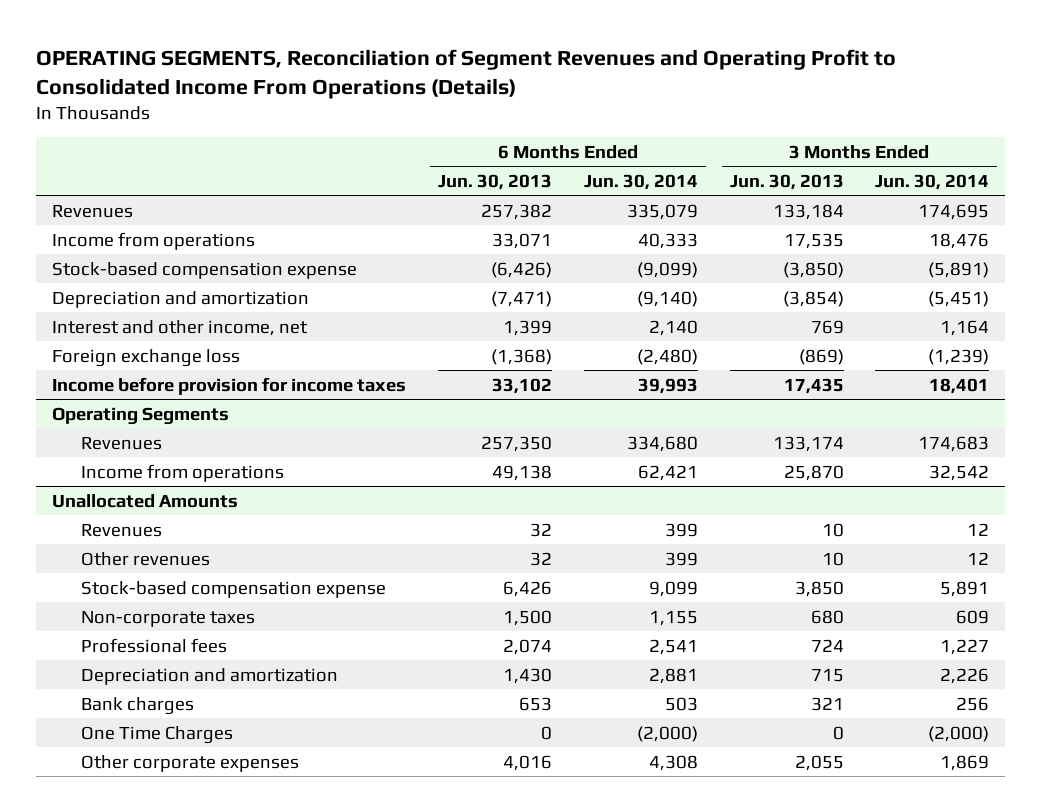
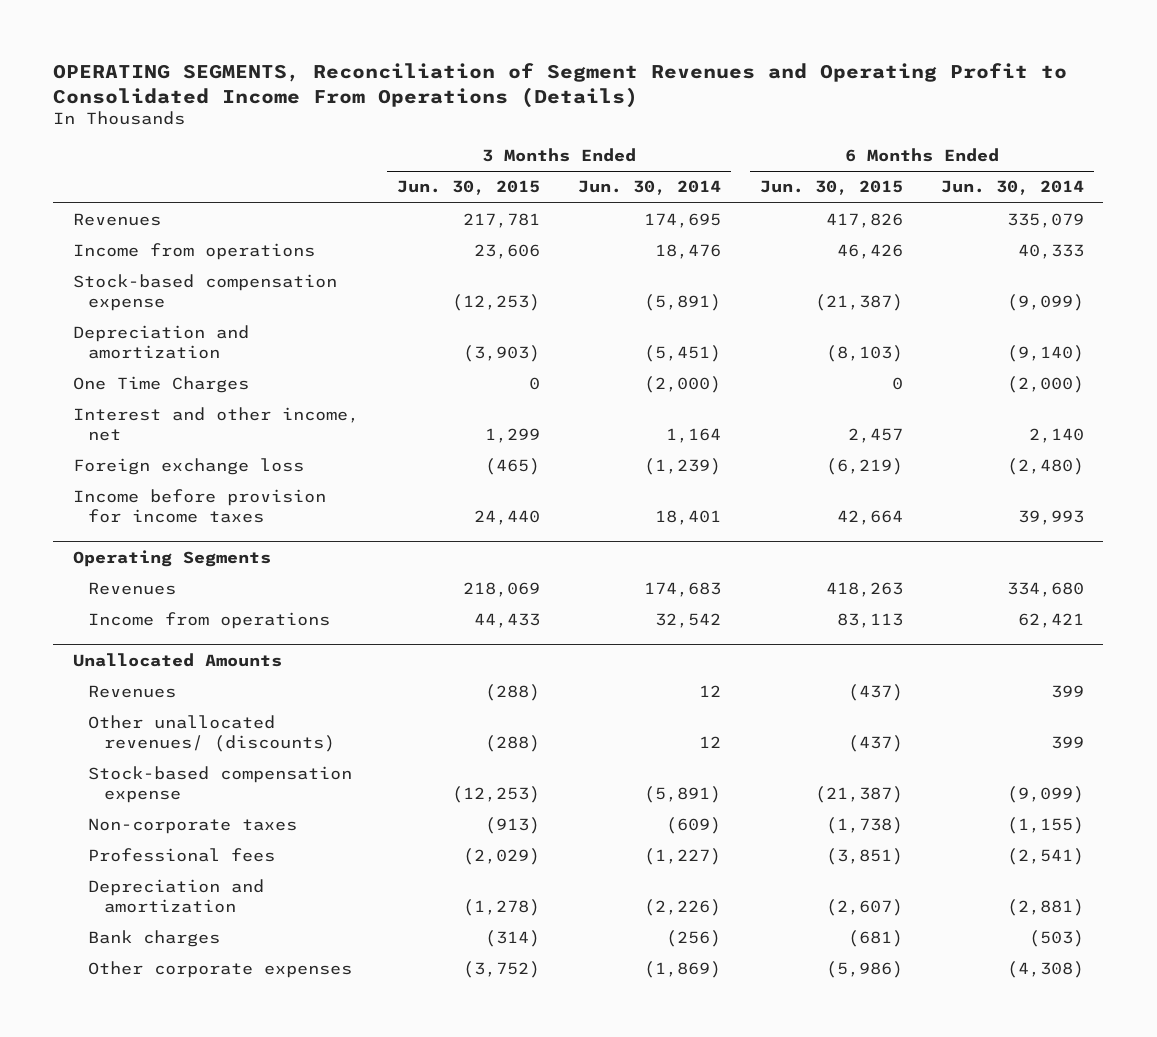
[437,173,552,190] Jun. 30, 2013 -> none
[729,173,844,190] Jun. 30, 2013 -> none
none -> [396,180,540,196] Jun. 30, 2015
none -> [759,180,903,196] Jun. 30, 2015
none -> [72,376,249,394] One Time Charges
[80,725,233,744] One Time Charges -> none
[80,551,210,566] Other revenues -> [88,715,336,752] Other unallocated revenues/ (discounts)
[648,580,698,597] 9,099 -> [1007,785,1085,803] (9,099)
[940,580,990,597] 5,891 -> [644,785,722,803] (5,891)
[648,610,698,626] 1,155 -> [1007,817,1085,835] (1,155)
[956,609,990,624] 609 -> [666,817,722,835] (609)
[648,638,698,655] 2,541 -> [1007,848,1085,866] (2,541)
[940,638,990,655] 1,227 -> [644,848,722,866] (1,227)
[648,667,698,684] 2,881 -> [1007,898,1085,916] (2,881)
[940,667,990,684] 2,226 -> [644,898,722,916] (2,226)
[664,696,698,711] 503 -> [1029,930,1085,948] (503)
[956,696,990,711] 256 -> [666,930,722,948] (256)
[648,754,698,771] 4,308 -> [1007,961,1085,979] (4,308)
[940,754,990,771] 1,869 -> [644,961,722,979] (1,869)

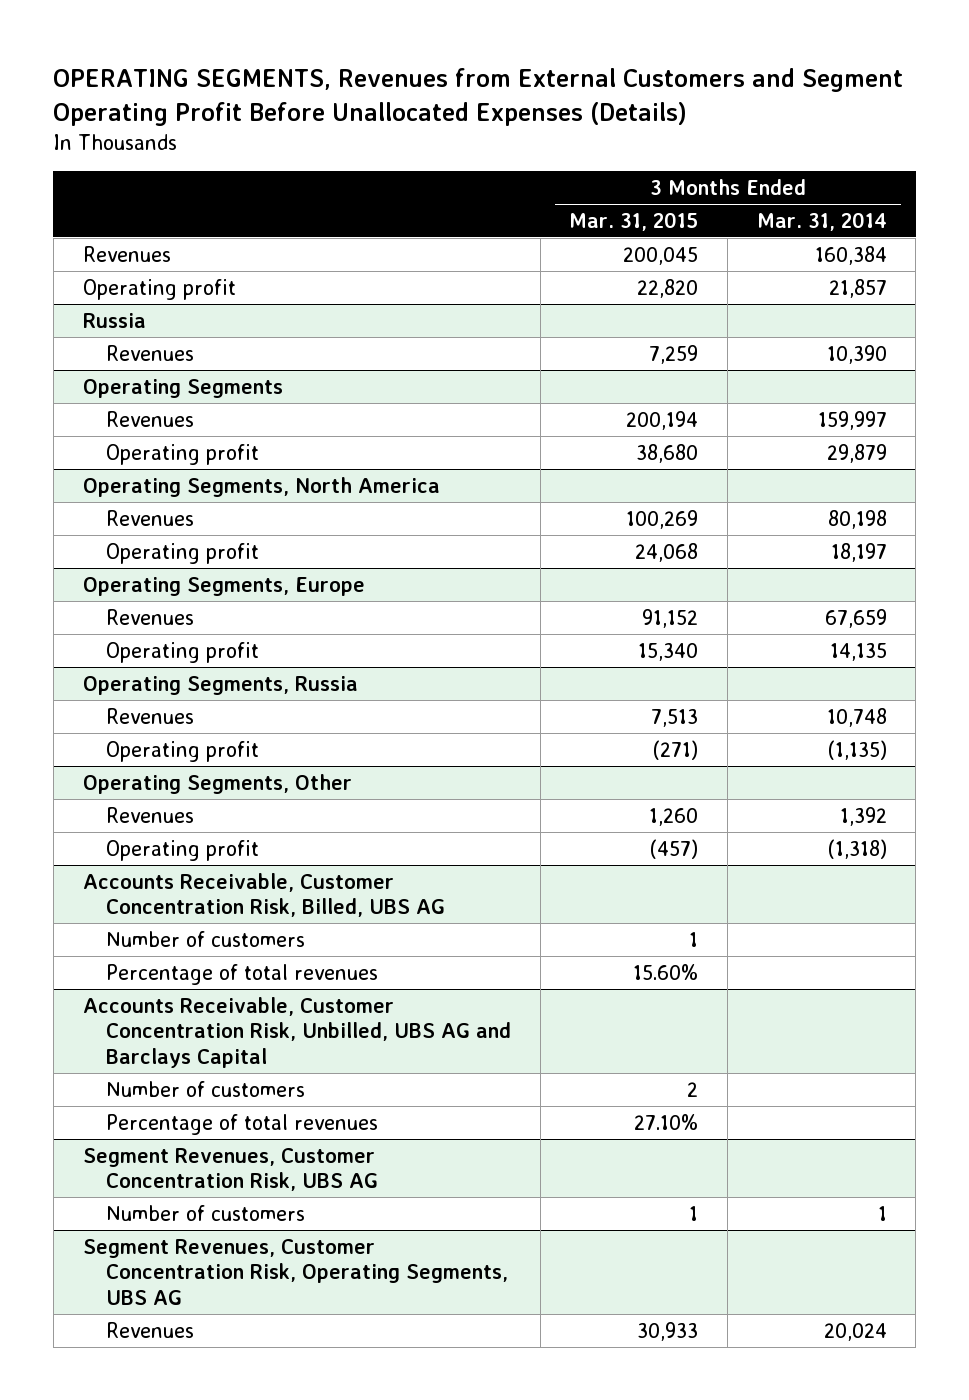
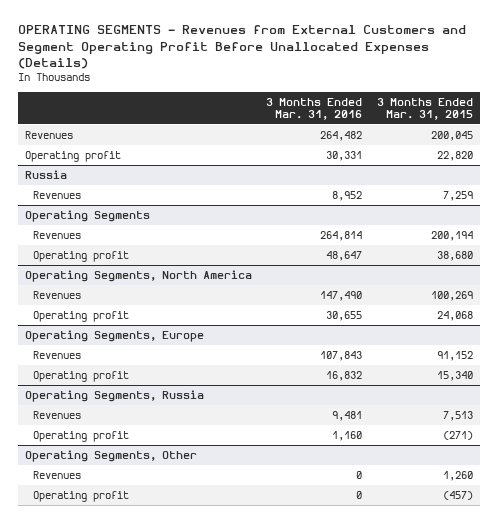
[53,68,904,126] OPERATING SEGMENTS, Revenues from External Customers and Segment Operating Profit Before Unallocated Expenses (Details) -> [17,25,466,70] OPERATING SEGMENTS - Revenues from External Customers and Segment Operating Profit Before Unallocated Expenses (Details)
[756,211,887,231] Mar. 31, 2014 -> none
none -> [266,97,363,121] 3 Months Ended Mar. 31, 2016
[82,872,446,918] Accounts Receivable, Customer Concentration Risk, Billed, UBS AG -> none
[106,930,306,947] Number of customers -> none
[106,963,379,985] Percentage of total revenues -> none
[82,996,512,1068] Accounts Receivable, Customer Concentration Risk, Unbilled, UBS AG and Barclays Capital -> none
[106,1080,306,1097] Number of customers -> none
[106,1113,379,1135] Percentage of total revenues -> none
[82,1147,379,1192] Segment Revenues, Customer Concentration Risk, UBS AG -> none
[106,1204,306,1221] Number of customers -> none
[82,1238,509,1305] Segment Revenues, Customer Concentration Risk, Operating Segments, UBS AG -> none
[106,1321,195,1338] Revenues -> none

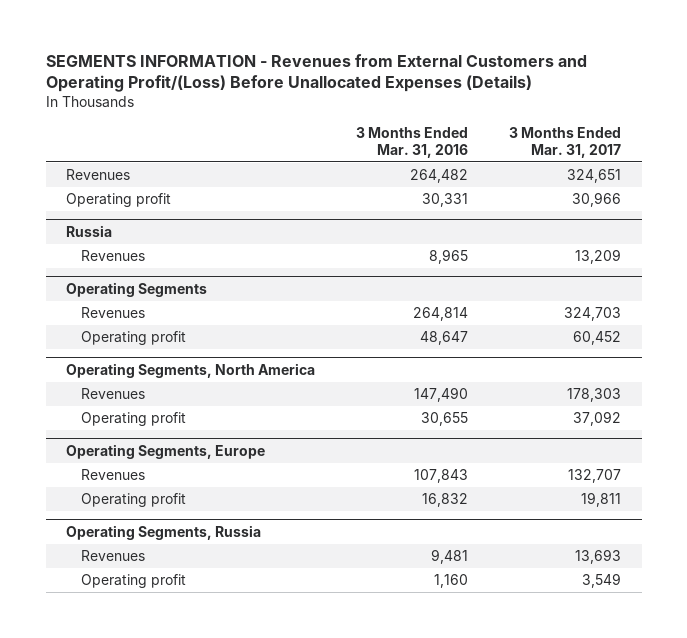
[17,25,466,70] OPERATING SEGMENTS - Revenues from External Customers and Segment Operating Profit Before Unallocated Expenses (Details) -> [45,53,587,93] SEGMENTS INFORMATION - Revenues from External Customers and Operating Profit/(Loss) Before Unallocated Expenses (Details)
[376,97,473,121] 3 Months Ended Mar. 31, 2015 -> none
none -> [509,126,622,158] 3 Months Ended Mar. 31, 2017
[332,190,363,201] 8,952 -> [429,248,469,264] 8,965
[24,449,197,462] Operating Segments, Other -> none
[33,470,82,479] Revenues -> none
[33,490,130,502] Operating profit -> none

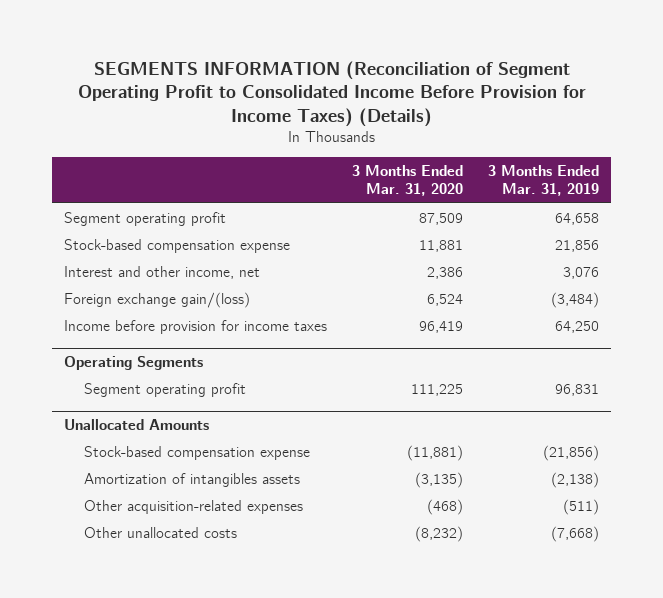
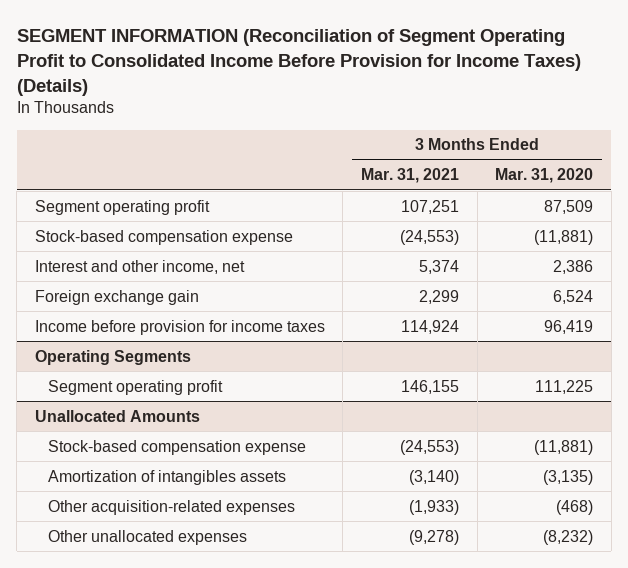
[77,61,586,127] SEGMENTS INFORMATION (Reconciliation of Segment Operating Profit to Consolidated Income Before Provision for Income Taxes) (Details) -> [16,28,581,96] SEGMENT INFORMATION (Reconciliation of Segment Operating Profit to Consolidated Income Before Provision for Income Taxes) (Details)
[487,164,599,197] 3 Months Ended Mar. 31, 2019 -> none
none -> [360,168,459,184] Mar. 31, 2021
[419,239,464,252] 11,881 -> [534,229,594,245] (11,881)
[64,291,251,308] Foreign exchange gain/(loss) -> [34,289,199,305] Foreign exchange gain
[84,526,238,538] Other unallocated costs -> [47,529,247,545] Other unallocated expenses

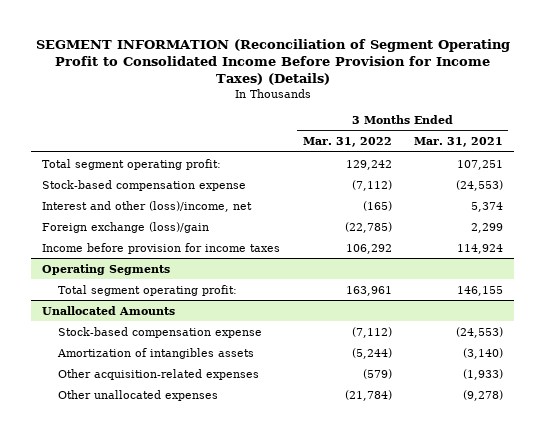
[495,168,594,184] Mar. 31, 2020 -> none
none -> [302,137,392,148] Mar. 31, 2022
[34,199,210,215] Segment operating profit -> [42,158,222,170] Total segment operating profit:
[34,259,245,274] Interest and other income, net -> [42,200,253,212] Interest and other (loss)/income, net
[34,289,199,305] Foreign exchange gain -> [42,221,210,233] Foreign exchange (loss)/gain
[47,379,223,395] Segment operating profit -> [58,284,238,296] Total segment operating profit:

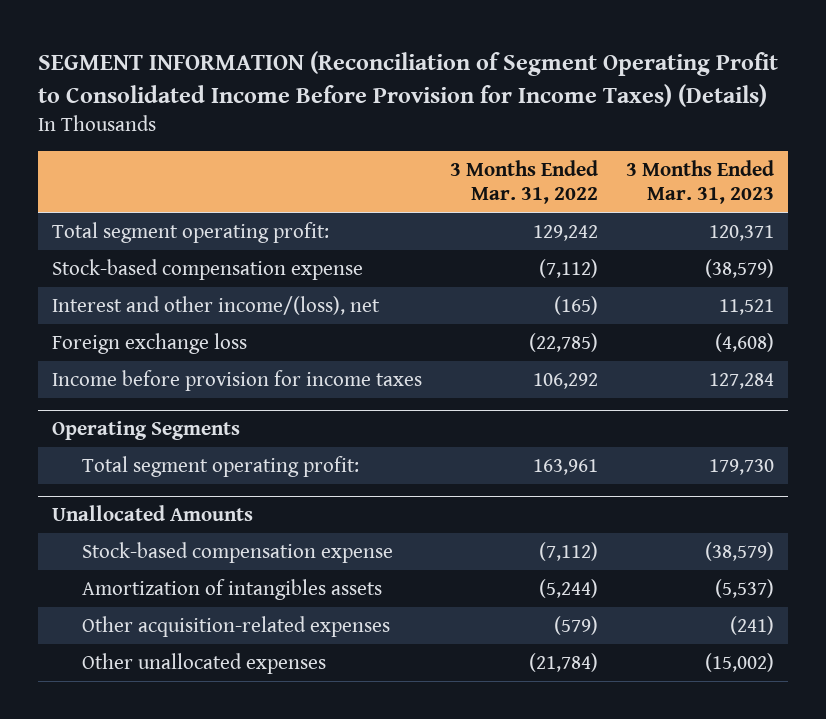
[413,137,503,148] Mar. 31, 2021 -> none
none -> [626,160,775,205] 3 Months Ended Mar. 31, 2023
[42,200,253,212] Interest and other (loss)/income, net -> [52,295,381,315] Interest and other income/(loss), net
[42,221,210,233] Foreign exchange (loss)/gain -> [52,332,248,354] Foreign exchange loss

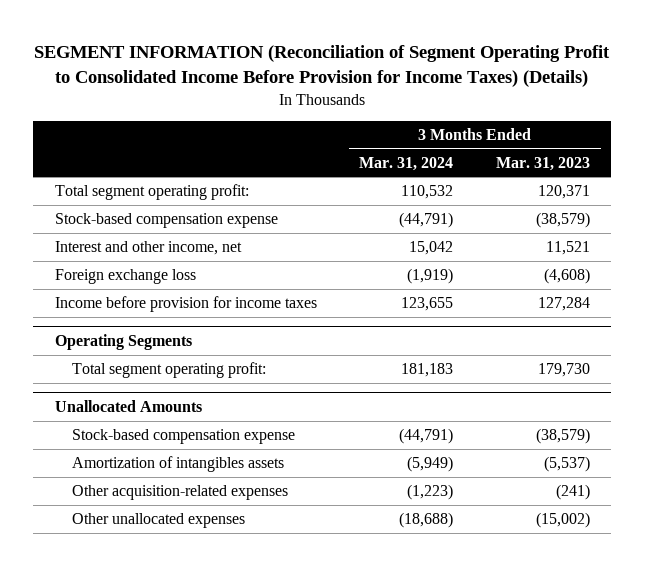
[450,160,599,205] 3 Months Ended Mar. 31, 2022 -> none
none -> [359,156,454,171] Mar. 31, 2024
[52,295,381,315] Interest and other income/(loss), net -> [54,241,242,256] Interest and other income, net

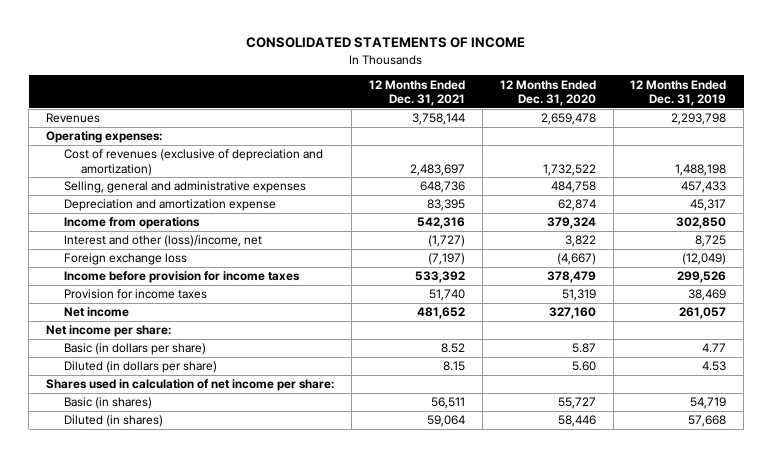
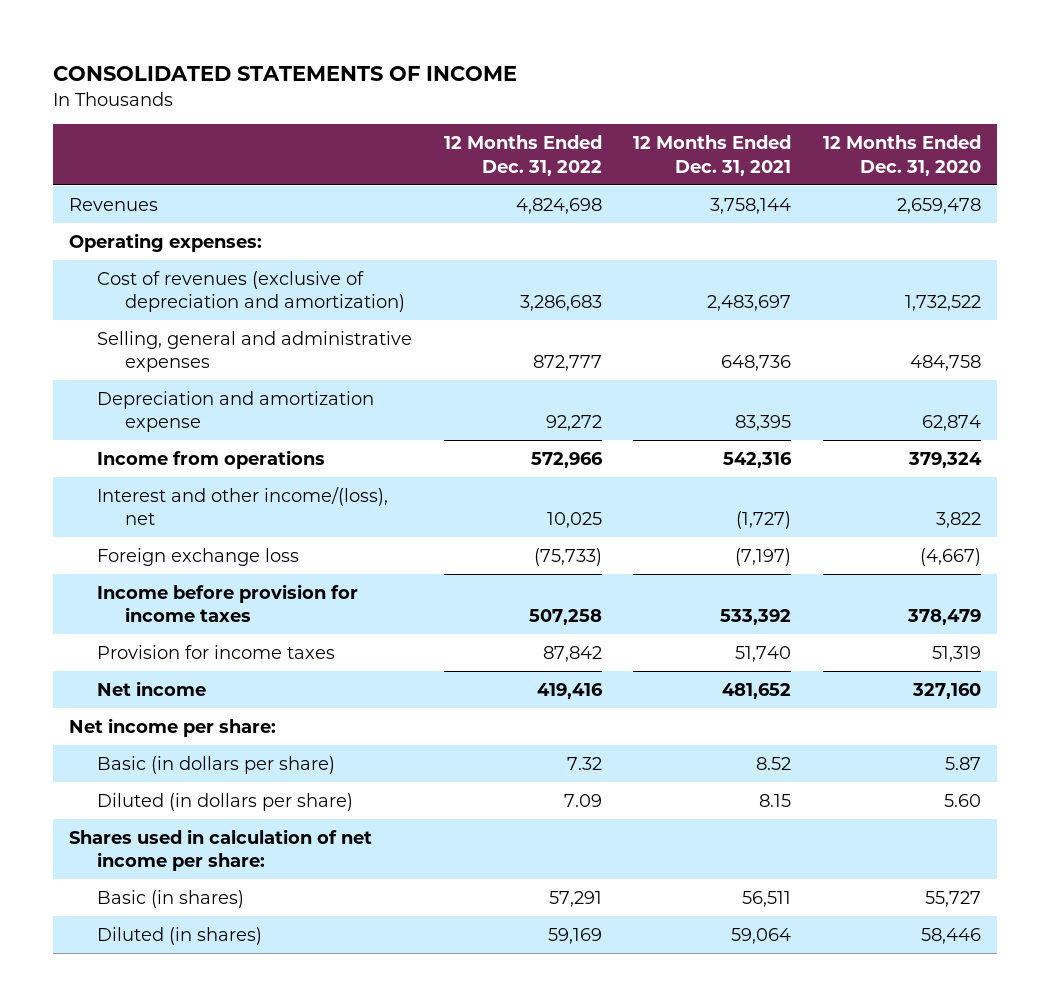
[630,79,727,107] 12 Months Ended Dec. 31, 2019 -> none
none -> [443,134,602,176] 12 Months Ended Dec. 31, 2022
[63,235,262,248] Interest and other (loss)/income, net -> [97,486,389,526] Interest and other income/(loss), net

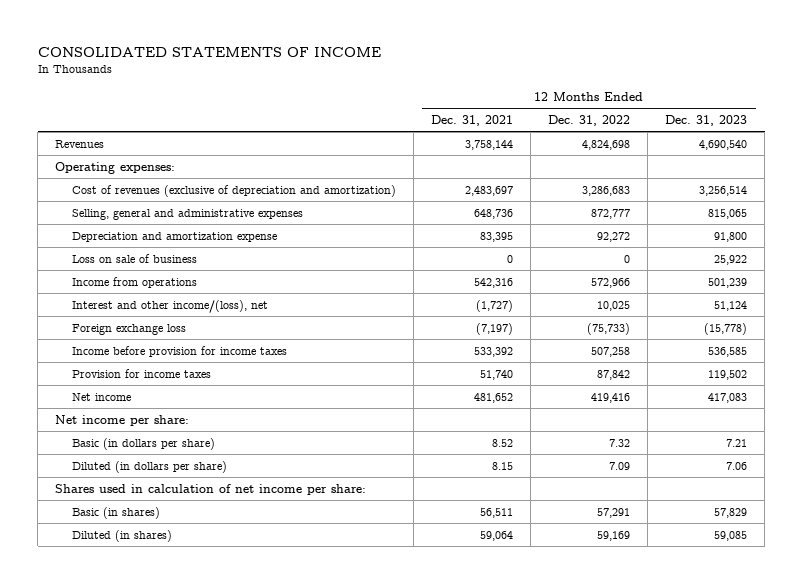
[822,134,981,176] 12 Months Ended Dec. 31, 2020 -> none
none -> [665,114,748,126] Dec. 31, 2023
none -> [71,253,197,263] Loss on sale of business

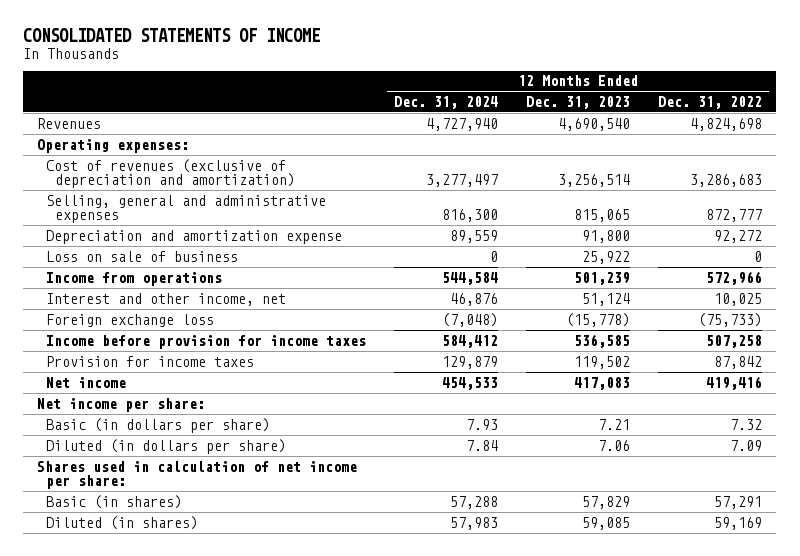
[430,114,513,126] Dec. 31, 2021 -> none
none -> [394,95,499,109] Dec. 31, 2024
[71,299,268,313] Interest and other income/(loss), net -> [46,292,287,306] Interest and other income, net

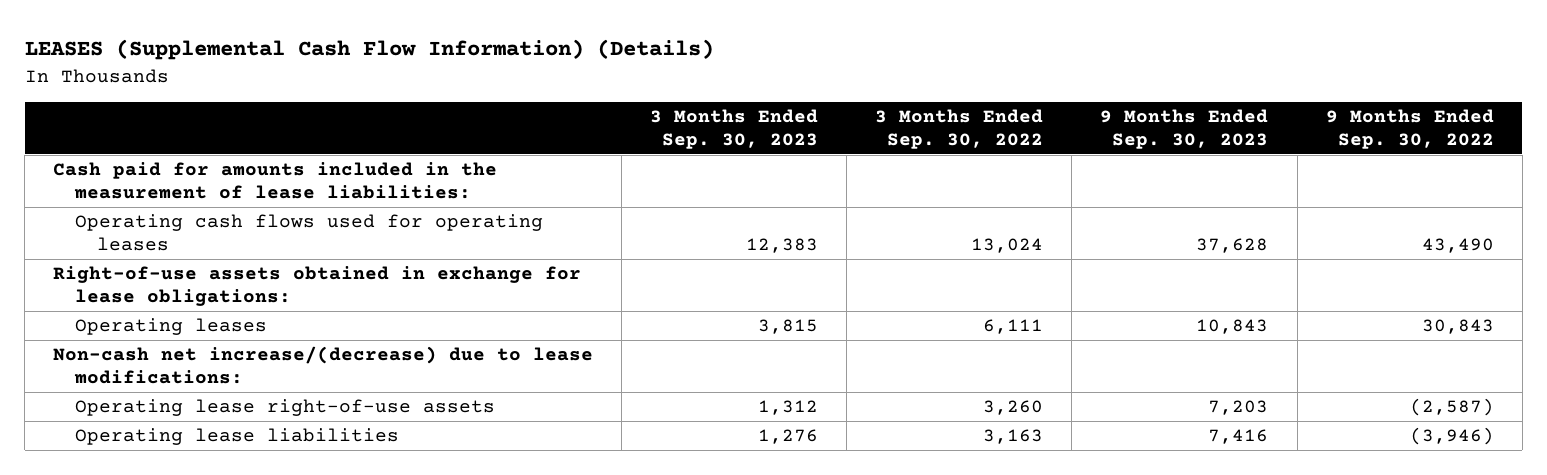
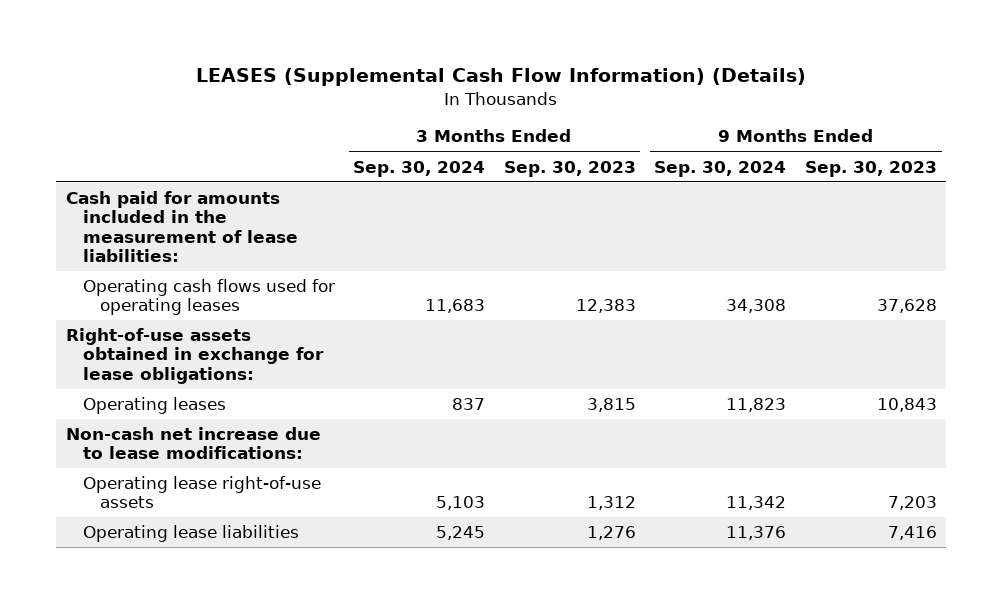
[875,108,1044,149] 3 Months Ended Sep. 30, 2022 -> none
[1325,108,1494,149] 9 Months Ended Sep. 30, 2022 -> none
none -> [353,160,486,177] Sep. 30, 2024
none -> [654,160,787,177] Sep. 30, 2024
[53,346,594,385] Non-cash net increase/(decrease) due to lease modifications: -> [65,427,321,460] Non-cash net increase due to lease modifications:

